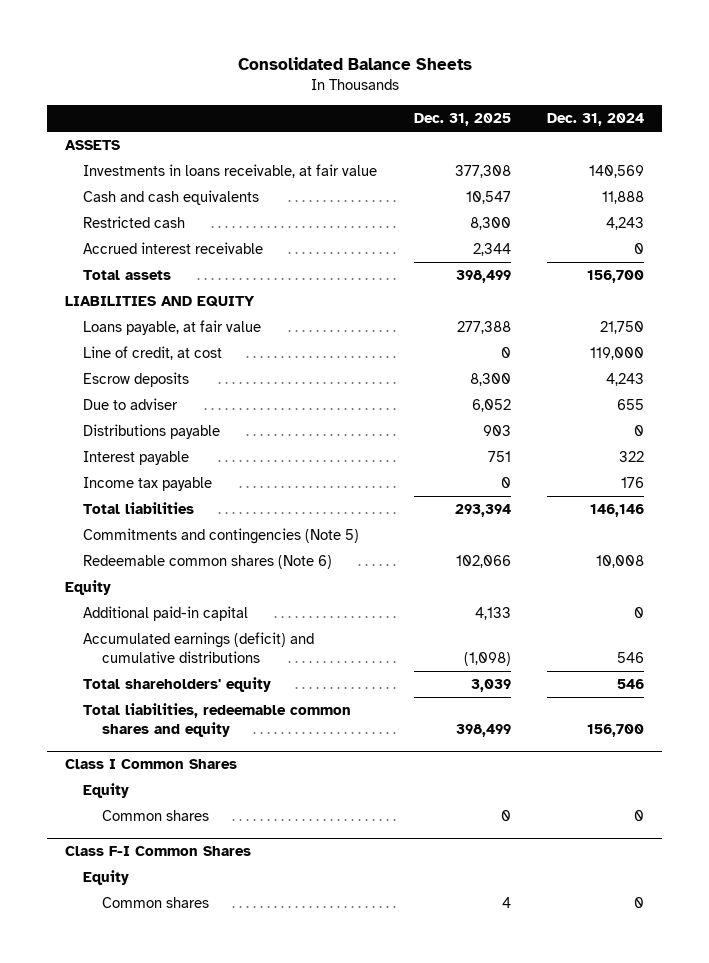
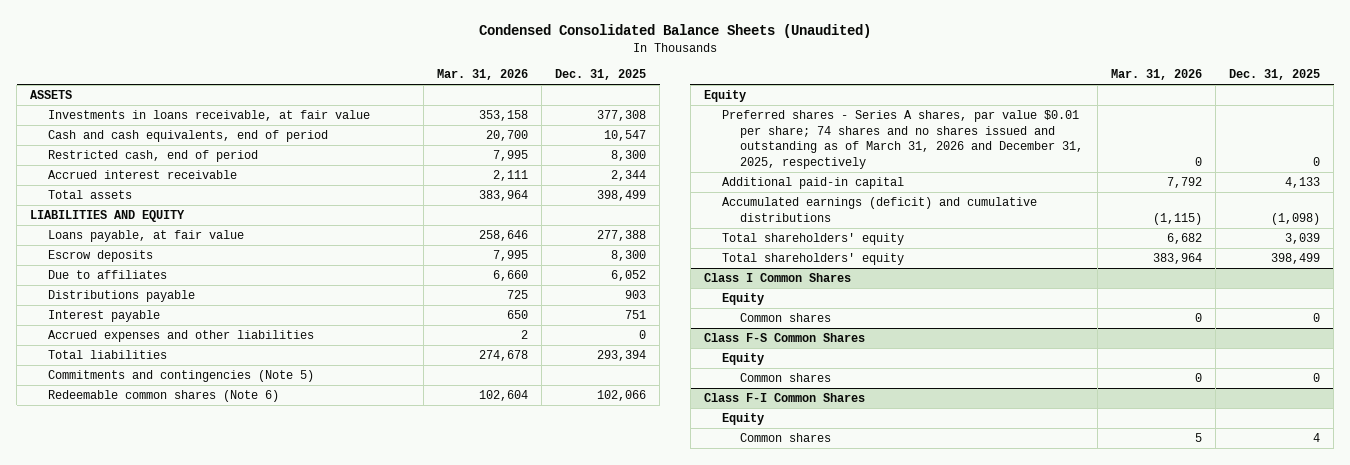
[237,56,472,70] Consolidated Balance Sheets -> [479,24,872,39] Condensed Consolidated Balance Sheets (Unaudited)
[547,113,645,127] Dec. 31, 2024 -> none
none -> [437,69,529,81] Mar. 31, 2026
[83,190,260,206] Cash and cash equivalents -> [48,130,329,143] Cash and cash equivalents, end of period
[83,216,186,229] Restricted cash -> [48,150,259,163] Restricted cash, end of period
[83,346,223,361] Line of credit, at cost -> none
[83,398,179,411] Due to adviser -> [48,270,168,280] Due to affiliates
[83,477,213,492] Income tax payable -> [48,330,315,343] Accrued expenses and other liabilities
none -> [722,110,1084,169] Preferred shares - Series A shares, par value $0.01 per share; 74 shares and no shares issued and outstanding as of March 31, 2026 and December 31, 2025, respectively
[83,703,352,737] Total liabilities, redeemable common shares and equity -> [722,253,905,266] Total shareholders' equity
none -> [703,333,865,343] Class F-S Common Shares
none -> [722,353,765,366] Equity
none -> [740,373,832,383] Common shares

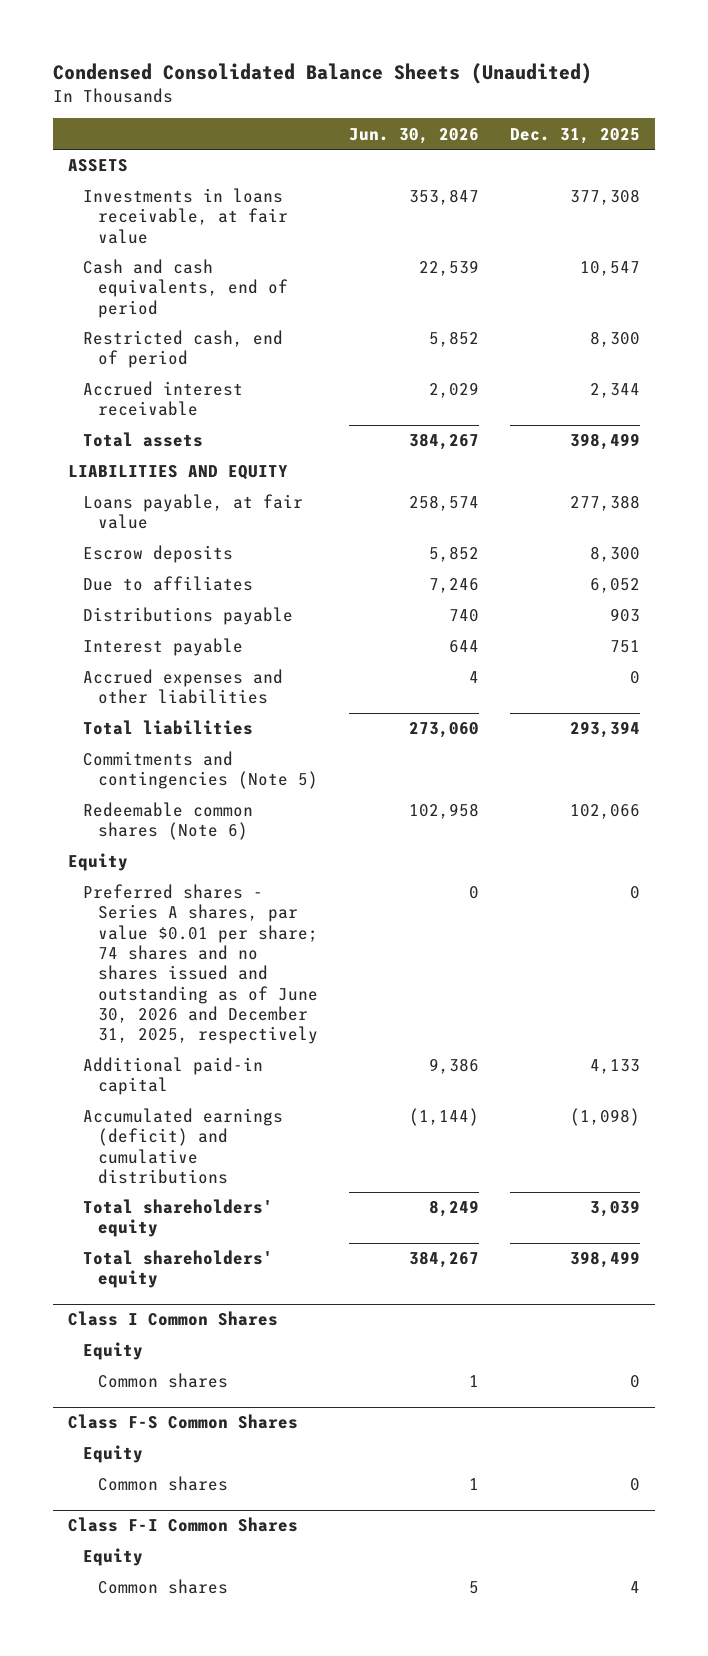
[437,69,529,81] Mar. 31, 2026 -> none
none -> [349,127,480,144] Jun. 30, 2026
[722,110,1084,169] Preferred shares - Series A shares, par value $0.01 per share; 74 shares and no shares issued and outstanding as of March 31, 2026 and December 31, 2025, respectively -> [83,884,319,1045] Preferred shares - Series A shares, par value $0.01 per share; 74 shares and no shares issued and outstanding as of June 30, 2026 and December 31, 2025, respectively

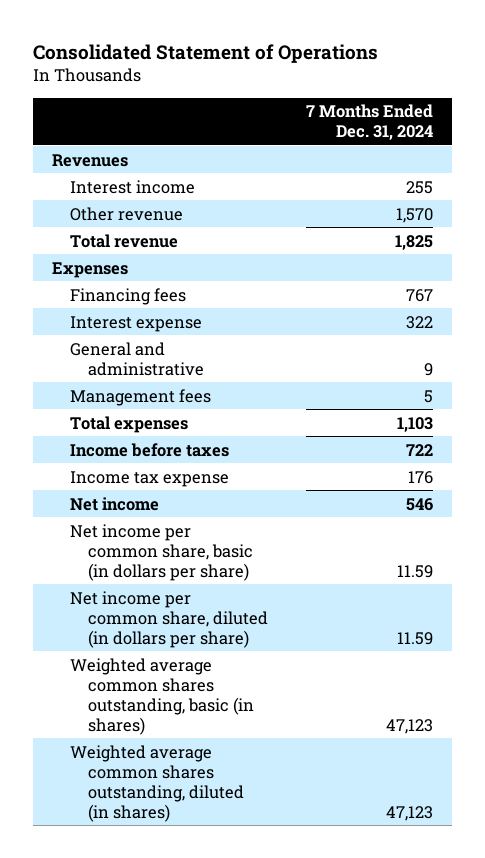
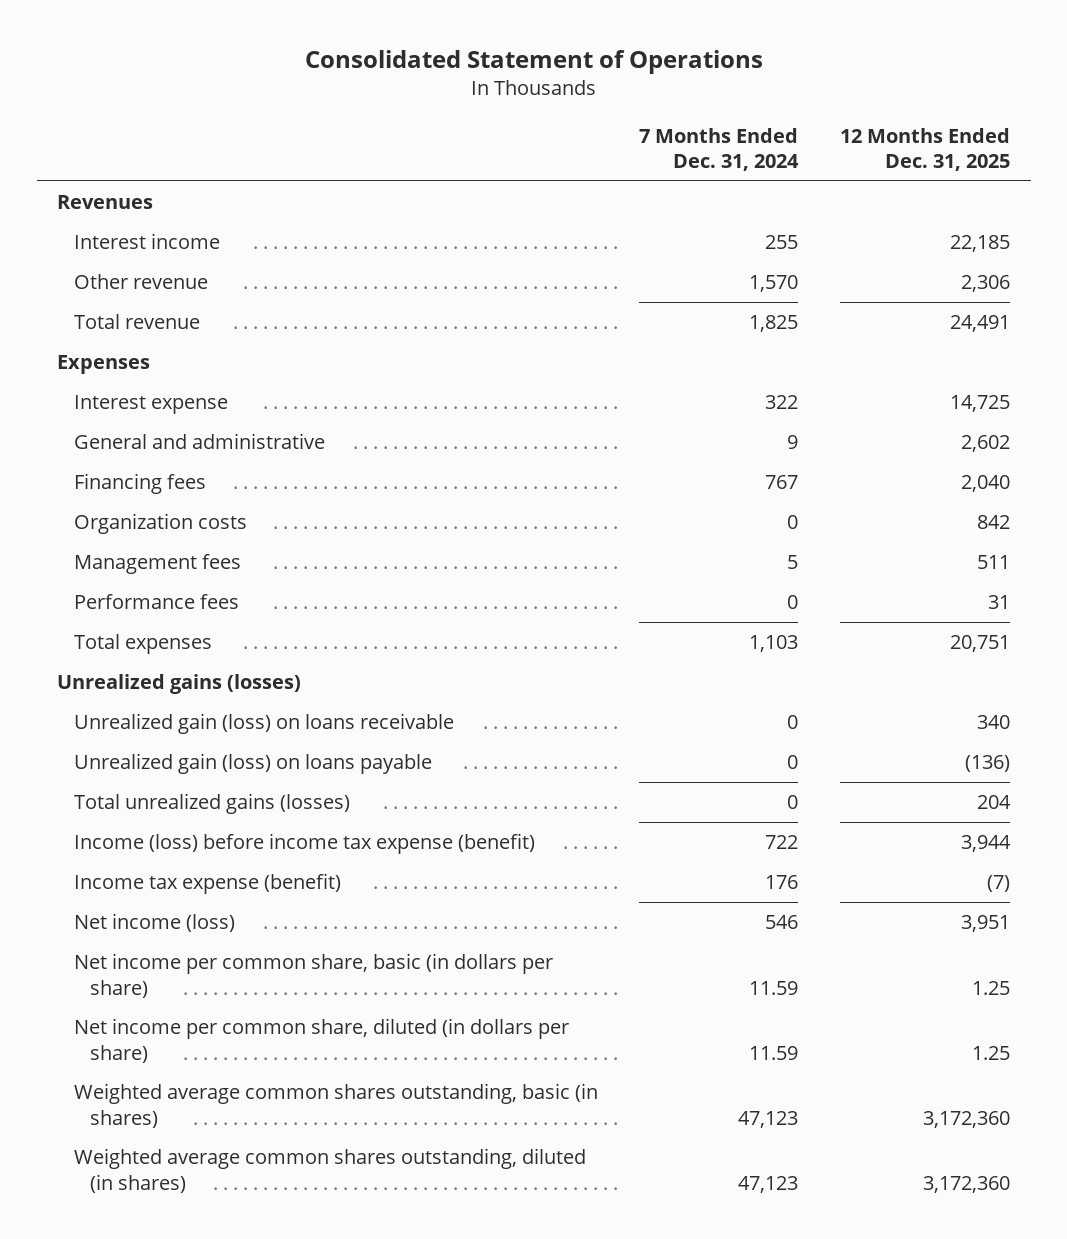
none -> [839,127,1010,172] 12 Months Ended Dec. 31, 2025
[70,287,187,305] Financing fees -> [73,473,206,495] Financing fees
none -> [73,513,247,535] Organization costs
none -> [73,594,239,610] Performance fees
none -> [57,674,302,695] Unrealized gains (losses)
none -> [73,713,454,735] Unrealized gain (loss) on loans receivable
none -> [73,753,432,775] Unrealized gain (loss) on loans payable
none -> [73,793,350,815] Total unrealized gains (losses)
[70,442,230,457] Income before taxes -> [73,833,535,855] Income (loss) before income tax expense (benefit)
[70,470,230,487] Income tax expense -> [73,873,341,895] Income tax expense (benefit)
[70,496,160,511] Net income -> [73,913,235,933] Net income (loss)

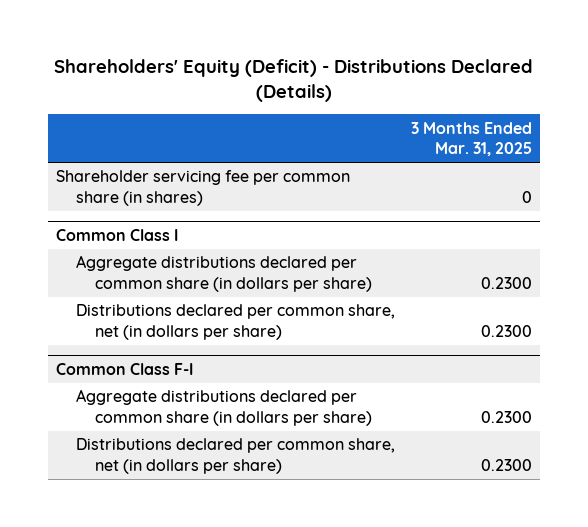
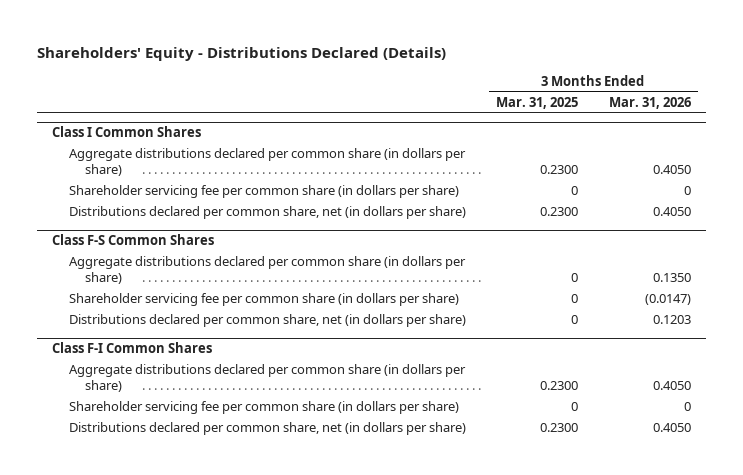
[54,59,534,103] Shareholders' Equity (Deficit) - Distributions Declared (Details) -> [37,46,447,61] Shareholders' Equity - Distributions Declared (Details)
none -> [608,96,691,109] Mar. 31, 2026
[56,170,351,207] Shareholder servicing fee per common share (in shares) -> none
[56,228,179,241] Common Class I -> [52,126,202,138] Class I Common Shares
none -> [68,185,459,199] Shareholder servicing fee per common share (in dollars per share)
none -> [52,234,215,246] Class F-S Common Shares
none -> [68,256,466,285] Aggregate distributions declared per common share (in dollars per share)
none -> [68,293,459,307] Shareholder servicing fee per common share (in dollars per share)
none -> [68,314,466,328] Distributions declared per common share, net (in dollars per share)
[56,362,194,375] Common Class F-I -> [52,342,213,354] Class F-I Common Shares
none -> [68,401,459,415] Shareholder servicing fee per common share (in dollars per share)

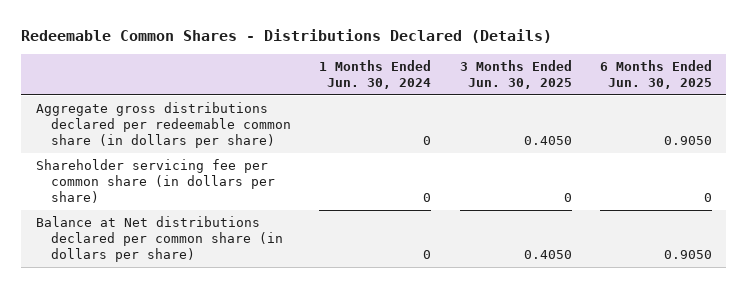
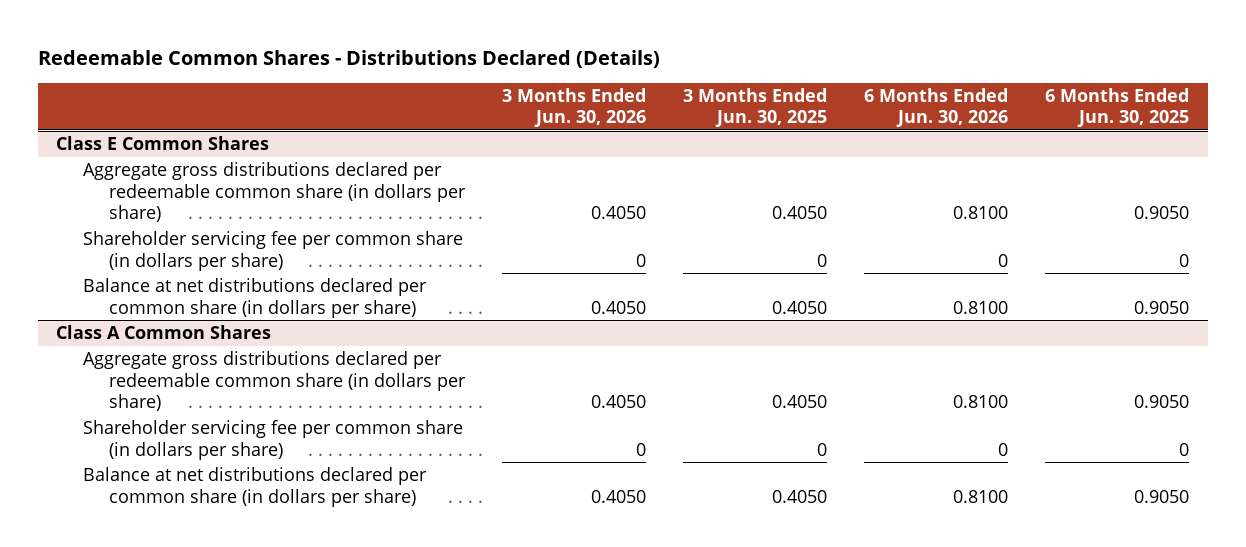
[319,59,432,89] 1 Months Ended Jun. 30, 2024 -> none
none -> [501,87,646,128] 3 Months Ended Jun. 30, 2026
none -> [864,87,1009,128] 6 Months Ended Jun. 30, 2026
none -> [56,136,270,151] Class E Common Shares
[35,216,284,263] Balance at Net distributions declared per common share (in dollars per share) -> [82,278,427,318] Balance at net distributions declared per common share (in dollars per share)
none -> [56,325,272,340] Class A Common Shares
none -> [82,351,466,411] Aggregate gross distributions declared per redeemable common share (in dollars per share)
none -> [82,420,463,460] Shareholder servicing fee per common share (in dollars per share)
none -> [82,467,427,507] Balance at net distributions declared per common share (in dollars per share)

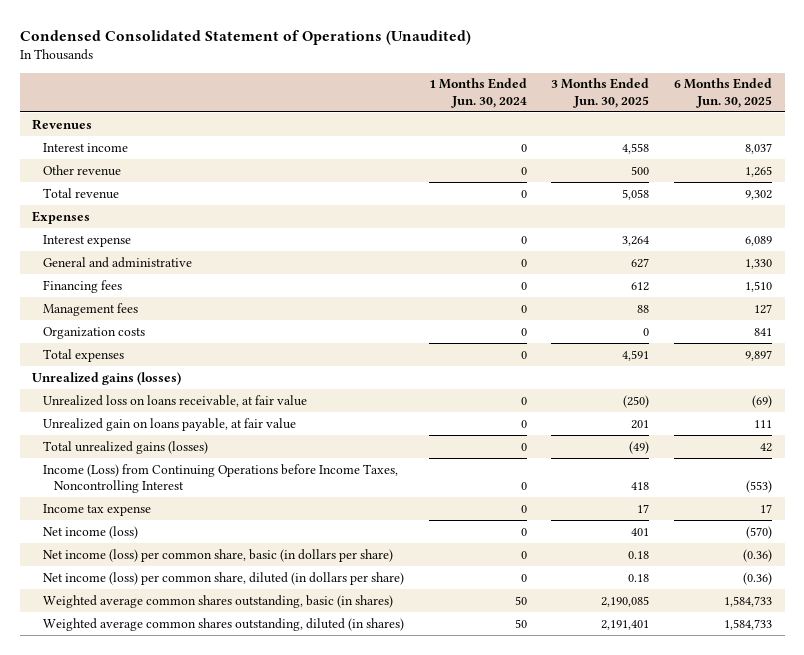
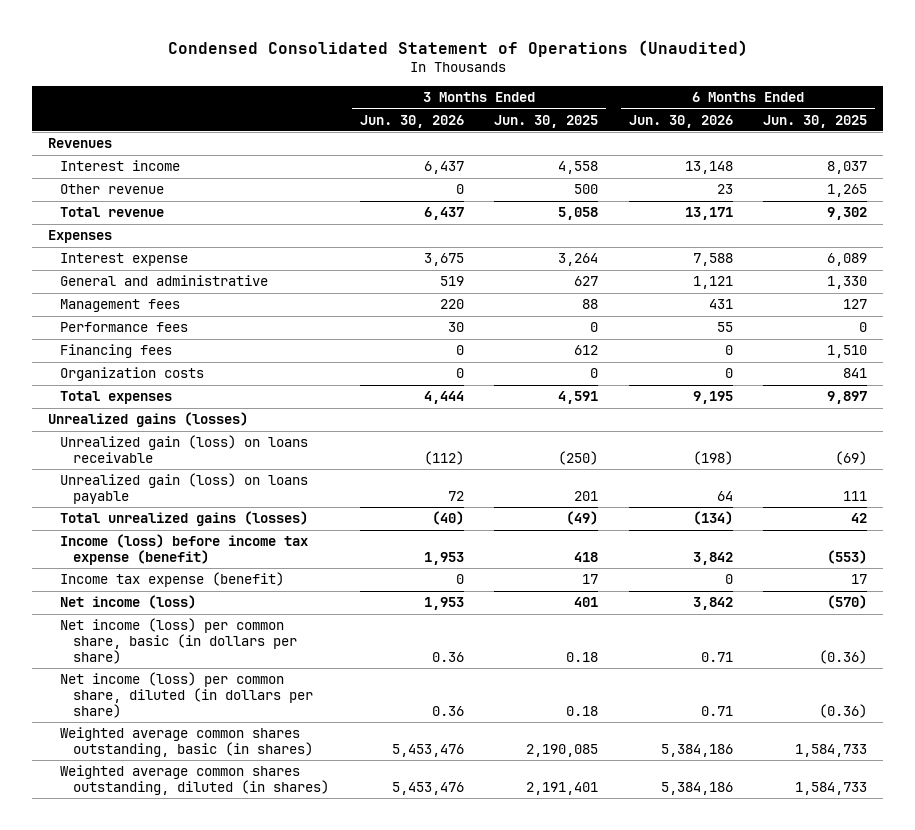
[428,78,527,109] 1 Months Ended Jun. 30, 2024 -> none
none -> [359,114,464,128] Jun. 30, 2026
none -> [628,114,733,128] Jun. 30, 2026
none -> [60,322,189,333] Performance fees
[42,279,122,293] Financing fees -> [60,344,173,359] Financing fees
[42,394,307,407] Unrealized loss on loans receivable, at fair value -> [60,435,309,464] Unrealized gain (loss) on loans receivable
[42,417,296,431] Unrealized gain on loans payable, at fair value -> [60,473,309,505] Unrealized gain (loss) on loans payable
[42,463,398,494] Income (Loss) from Continuing Operations before Income Taxes, Noncontrolling Interest -> [60,534,309,566] Income (loss) before income tax expense (benefit)
[42,503,151,516] Income tax expense -> [60,572,285,588] Income tax expense (benefit)

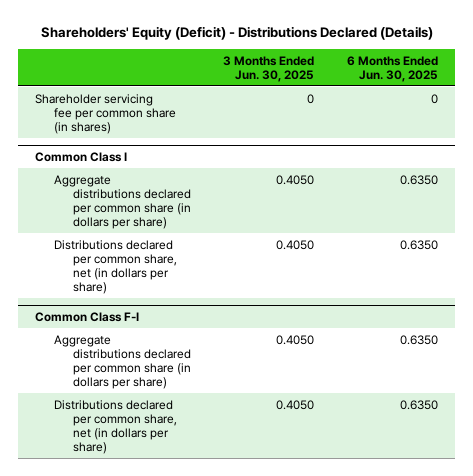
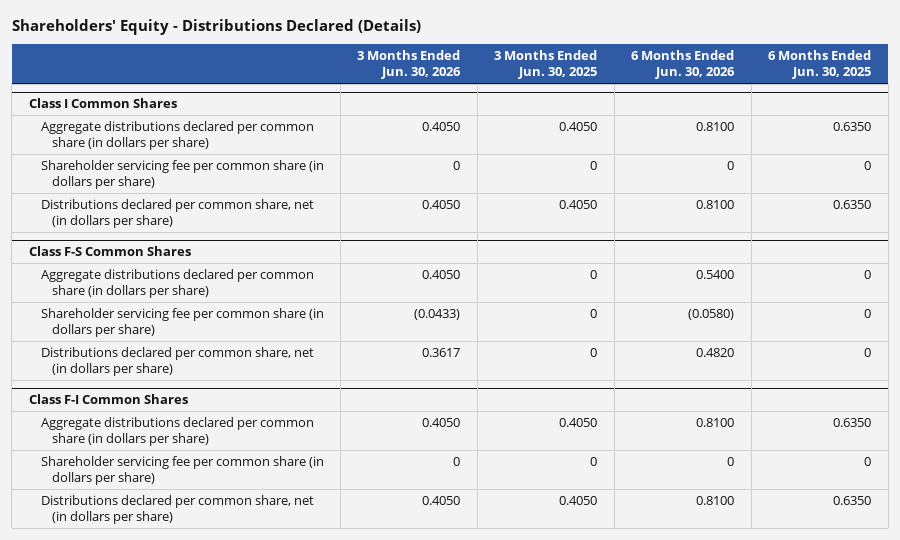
[40,25,433,40] Shareholders' Equity (Deficit) - Distributions Declared (Details) -> [11,19,421,36] Shareholders' Equity - Distributions Declared (Details)
none -> [357,50,462,80] 3 Months Ended Jun. 30, 2026
none -> [631,50,736,80] 6 Months Ended Jun. 30, 2026
[34,93,176,134] Shareholder servicing fee per common share (in shares) -> none
[34,151,127,162] Common Class I -> [28,98,177,109] Class I Common Shares
none -> [40,160,324,190] Shareholder servicing fee per common share (in dollars per share)
none -> [28,246,191,257] Class F-S Common Shares
none -> [40,269,314,299] Aggregate distributions declared per common share (in dollars per share)
none -> [40,308,324,338] Shareholder servicing fee per common share (in dollars per share)
none -> [40,347,314,377] Distributions declared per common share, net (in dollars per share)
[34,311,139,322] Common Class F-I -> [28,394,188,405] Class F-I Common Shares
none -> [40,456,324,486] Shareholder servicing fee per common share (in dollars per share)

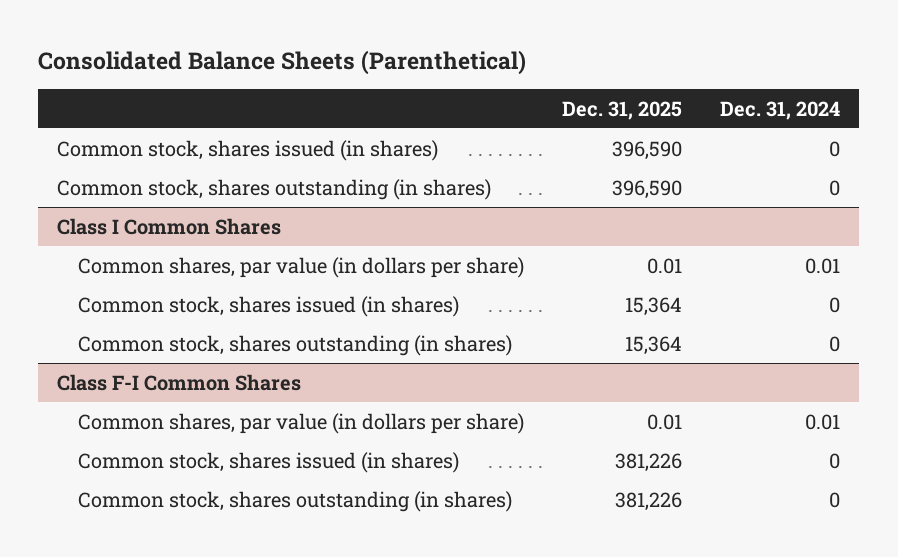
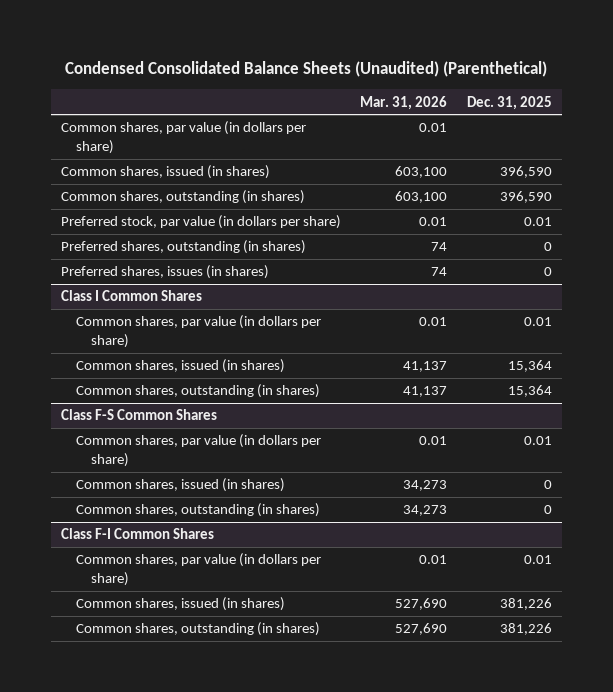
[38,50,527,76] Consolidated Balance Sheets (Parenthetical) -> [65,61,548,78] Condensed Consolidated Balance Sheets (Unaudited) (Parenthetical)
[720,100,841,120] Dec. 31, 2024 -> none
none -> [360,95,448,110] Mar. 31, 2026
none -> [60,121,306,154] Common shares, par value (in dollars per share)
[57,139,439,161] Common stock, shares issued (in shares) -> [60,165,270,180] Common shares, issued (in shares)
[57,178,492,200] Common stock, shares outstanding (in shares) -> [60,190,305,205] Common shares, outstanding (in shares)
none -> [60,215,341,230] Preferred stock, par value (in dollars per share)
none -> [60,240,306,255] Preferred shares, outstanding (in shares)
none -> [60,265,269,280] Preferred shares, issues (in shares)
[78,295,460,317] Common stock, shares issued (in shares) -> [75,359,285,374] Common shares, issued (in shares)
[78,334,513,356] Common stock, shares outstanding (in shares) -> [75,384,320,399] Common shares, outstanding (in shares)
none -> [60,409,217,421] Class F-S Common Shares
none -> [75,434,321,467] Common shares, par value (in dollars per share)
none -> [75,478,285,493] Common shares, issued (in shares)
none -> [75,503,320,518] Common shares, outstanding (in shares)
[78,451,460,473] Common stock, shares issued (in shares) -> [75,597,285,612] Common shares, issued (in shares)
[78,490,513,512] Common stock, shares outstanding (in shares) -> [75,622,320,637] Common shares, outstanding (in shares)

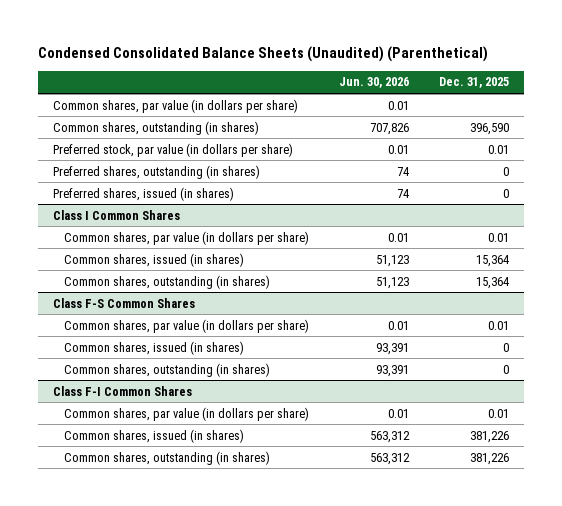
[360,95,448,110] Mar. 31, 2026 -> none
none -> [339,77,410,89] Jun. 30, 2026
[60,165,270,180] Common shares, issued (in shares) -> none
[60,265,269,280] Preferred shares, issues (in shares) -> [53,186,235,201] Preferred shares, issued (in shares)

